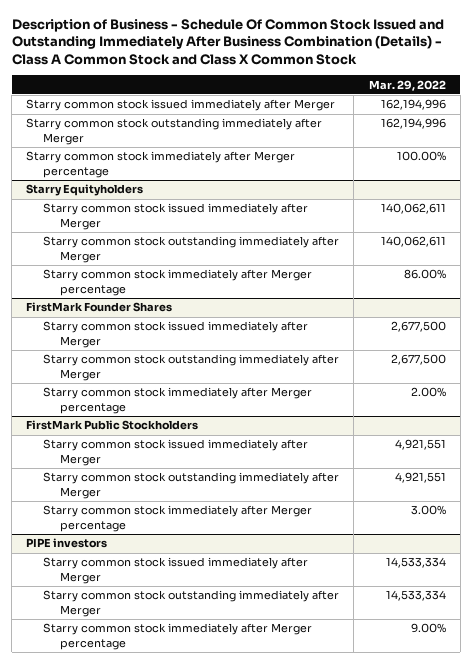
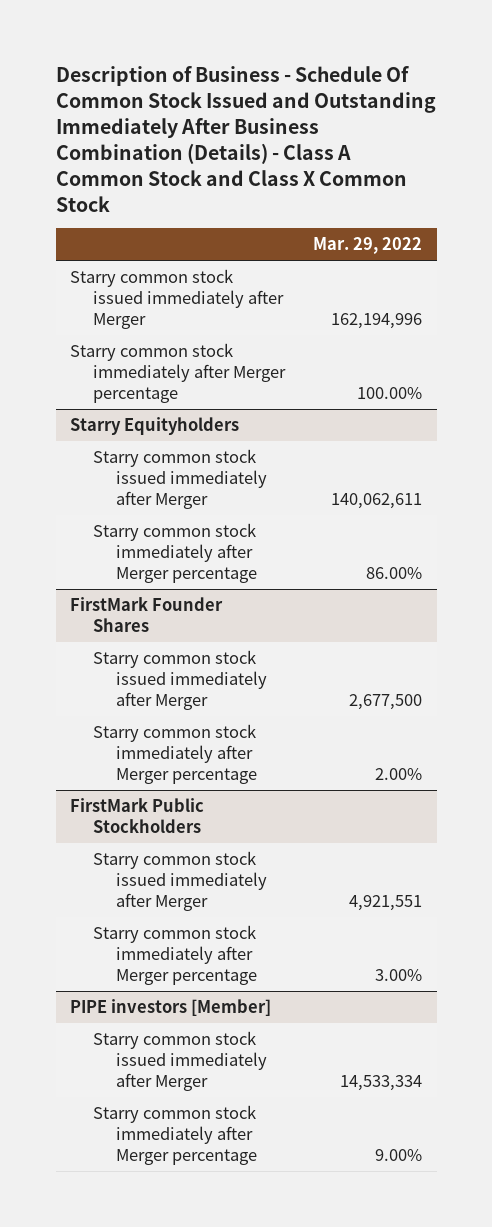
[26,118,323,145] Starry common stock outstanding immediately after Merger -> none
[43,236,340,263] Starry common stock outstanding immediately after Merger -> none
[43,354,340,381] Starry common stock outstanding immediately after Merger -> none
[43,472,340,499] Starry common stock outstanding immediately after Merger -> none
[26,538,108,549] PIPE investors -> [69,999,271,1017] PIPE investors [Member]
[43,590,340,617] Starry common stock outstanding immediately after Merger -> none

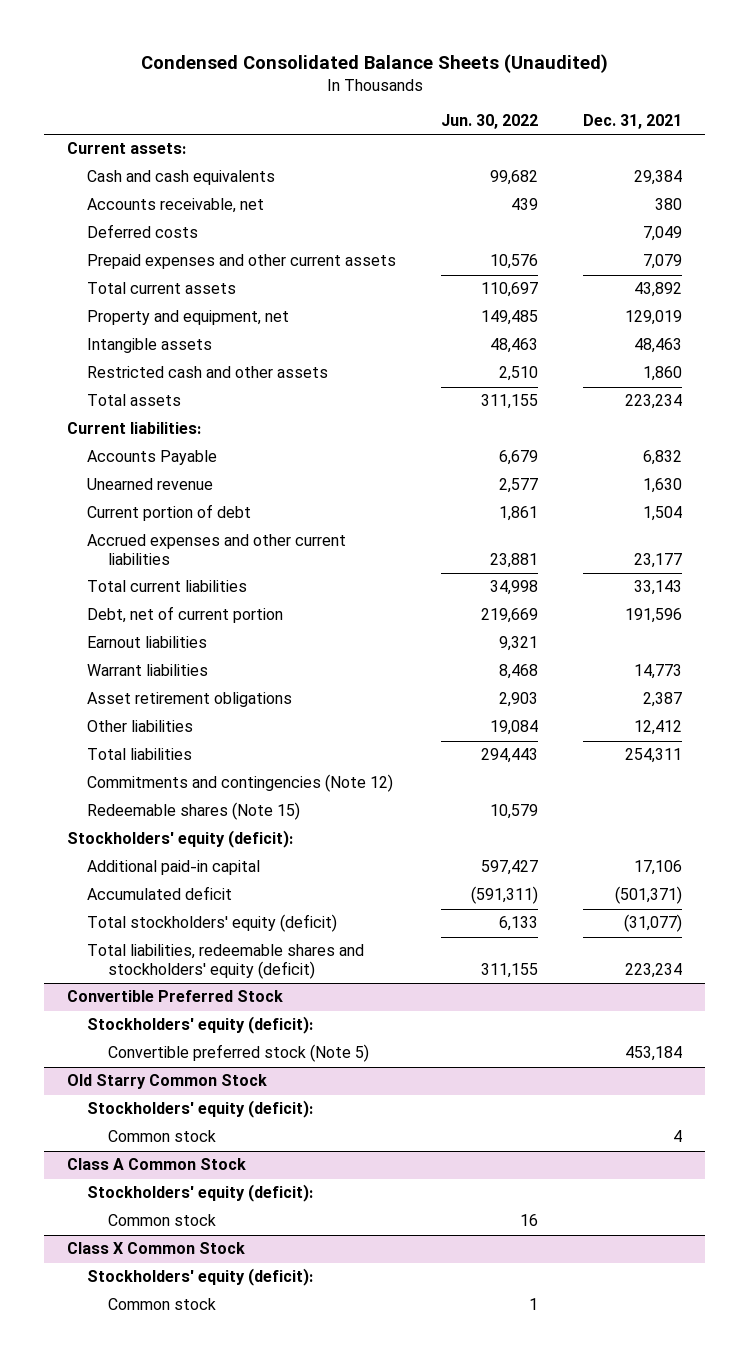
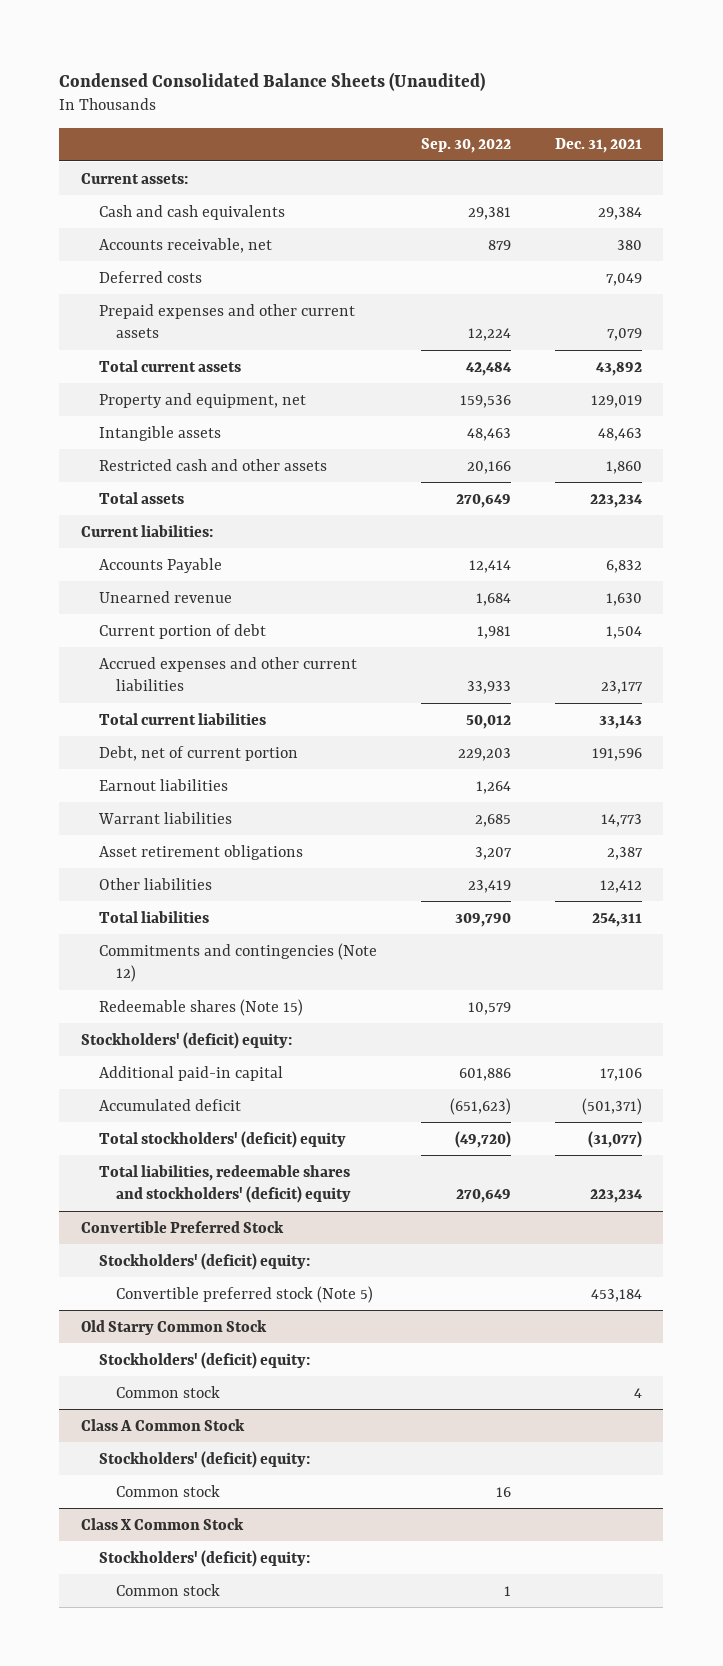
[441,114,539,130] Jun. 30, 2022 -> none
none -> [420,138,511,154] Sep. 30, 2022
[66,830,293,849] Stockholders' equity (deficit): -> [81,1031,293,1049] Stockholders' (deficit) equity:
[87,914,338,933] Total stockholders' equity (deficit) -> [98,1130,346,1148] Total stockholders' (deficit) equity
[87,944,365,980] Total liabilities, redeemable shares and stockholders' equity (deficit) -> [98,1164,352,1204] Total liabilities, redeemable shares and stockholders' (deficit) equity
[87,1016,314,1035] Stockholders' equity (deficit): -> [98,1252,310,1270] Stockholders' (deficit) equity:
[87,1100,314,1119] Stockholders' equity (deficit): -> [98,1351,310,1369] Stockholders' (deficit) equity:
[87,1184,314,1203] Stockholders' equity (deficit): -> [98,1450,310,1468] Stockholders' (deficit) equity:
[87,1268,314,1287] Stockholders' equity (deficit): -> [98,1549,310,1567] Stockholders' (deficit) equity:

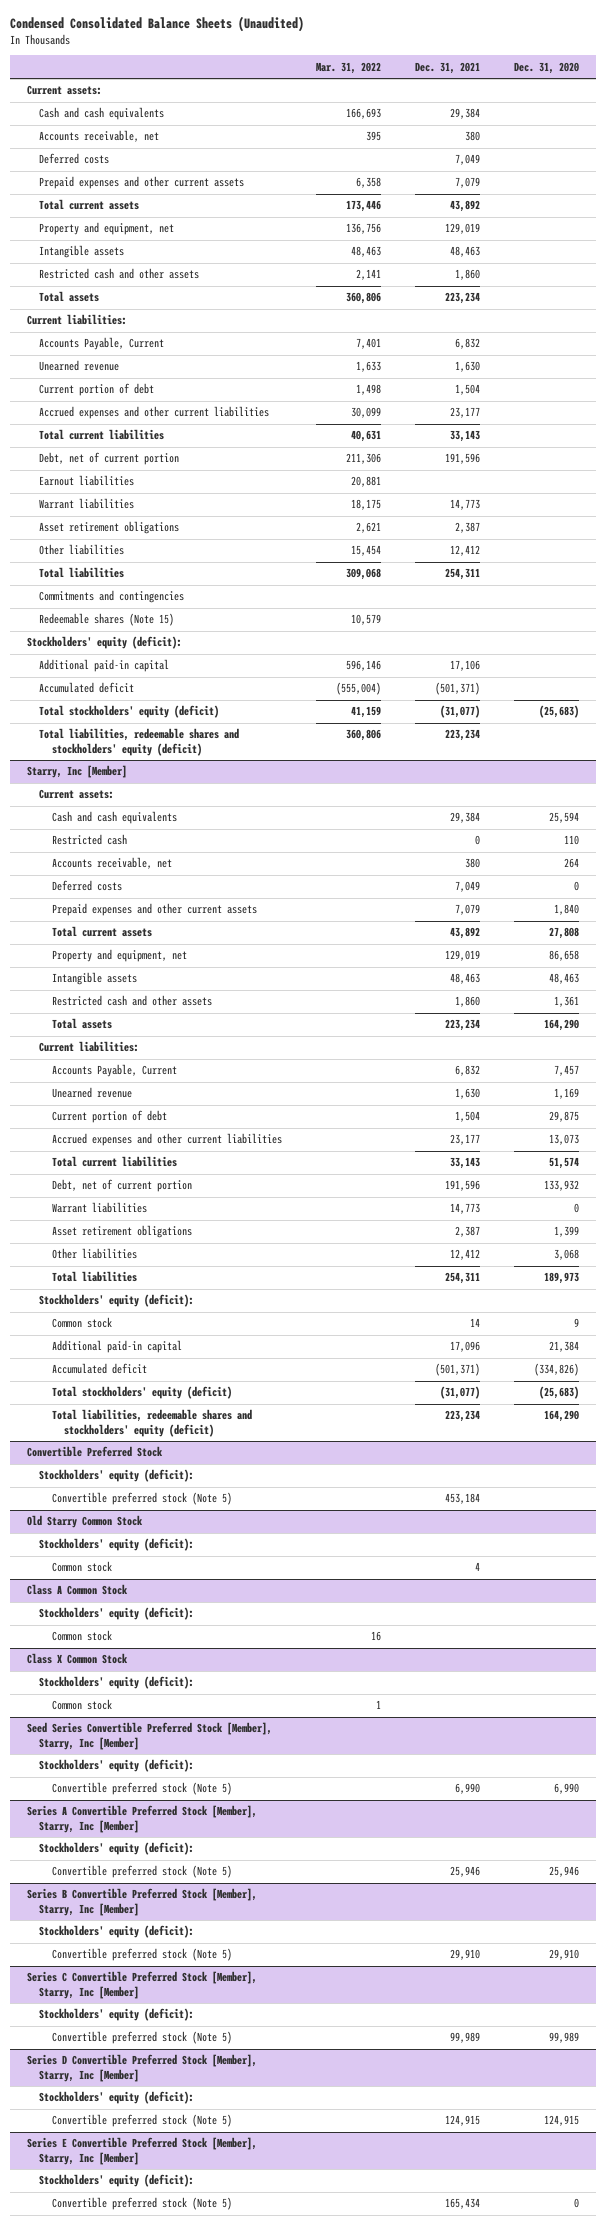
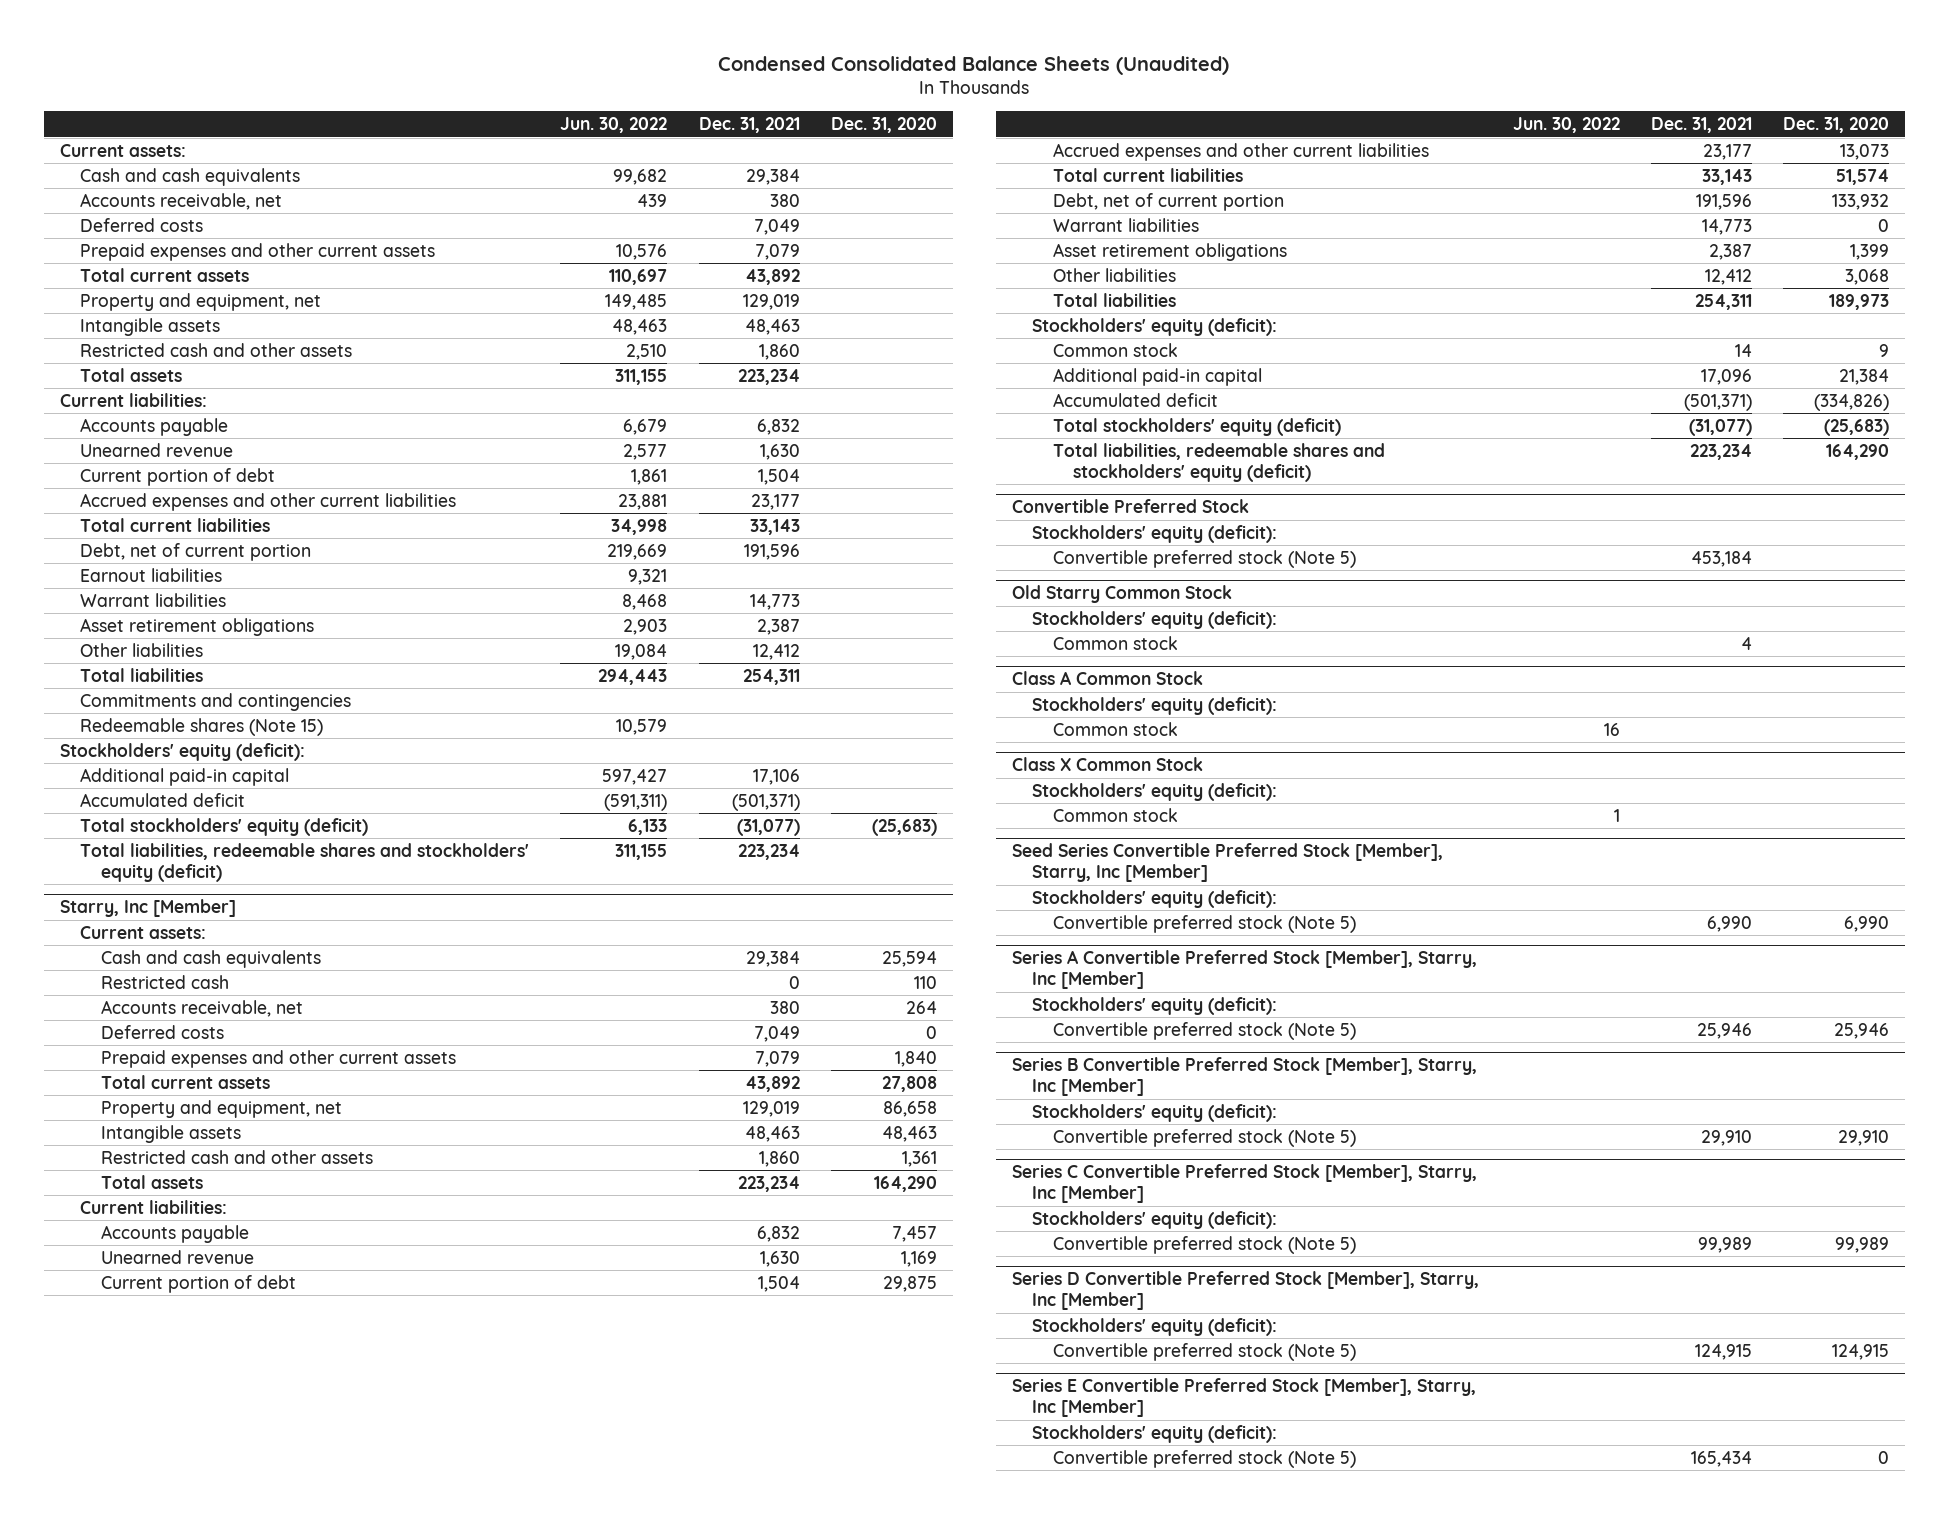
[315,61,381,74] Mar. 31, 2022 -> none
none -> [560,117,668,134] Jun. 30, 2022
[39,337,165,351] Accounts Payable, Current -> [80,417,229,436] Accounts payable
[51,1064,177,1078] Accounts Payable, Current -> [100,1224,249,1243] Accounts payable

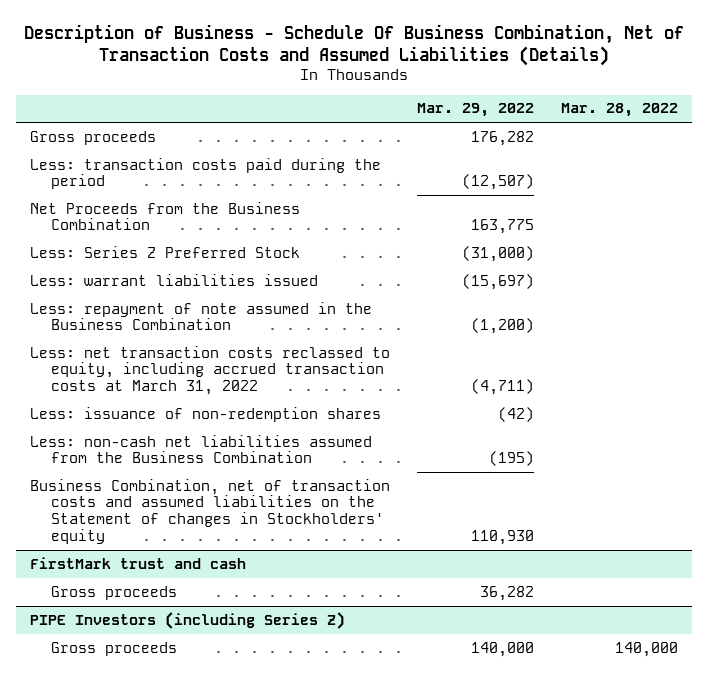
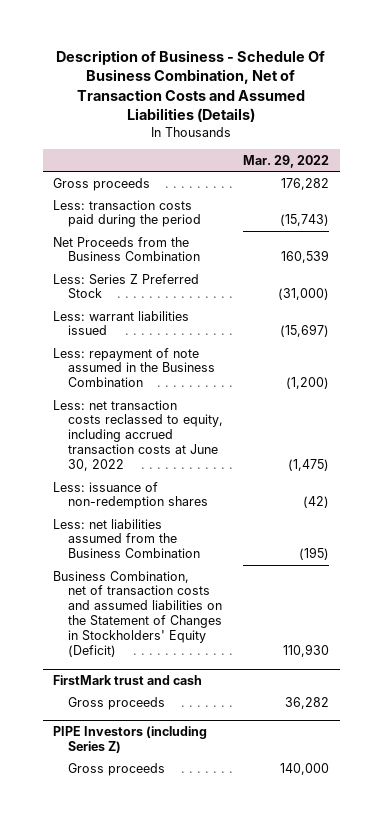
[561,103,679,118] Mar. 28, 2022 -> none
[462,174,535,191] (12,507) -> [280,214,330,227] (15,743)
[471,219,535,235] 163,775 -> [281,250,330,264] 160,539
[29,345,390,396] Less: net transaction costs reclassed to equity, including accrued transaction costs at March 31, 2022 -> [52,399,224,472] Less: net transaction costs reclassed to equity, including accrued transaction costs at June 30, 2022
[471,379,535,396] (4,711) -> [288,459,330,472] (1,475)
[29,434,372,464] Less: non-cash net liabilities assumed from the Business Combination -> [52,518,201,559] Less: net liabilities assumed from the Business Combination
[29,478,390,544] Business Combination, net of transaction costs and assumed liabilities on the Statement of changes in Stockholders' equity -> [52,570,223,658] Business Combination, net of transaction costs and assumed liabilities on the Statement of Changes in Stockholders' Equity (Deficit)

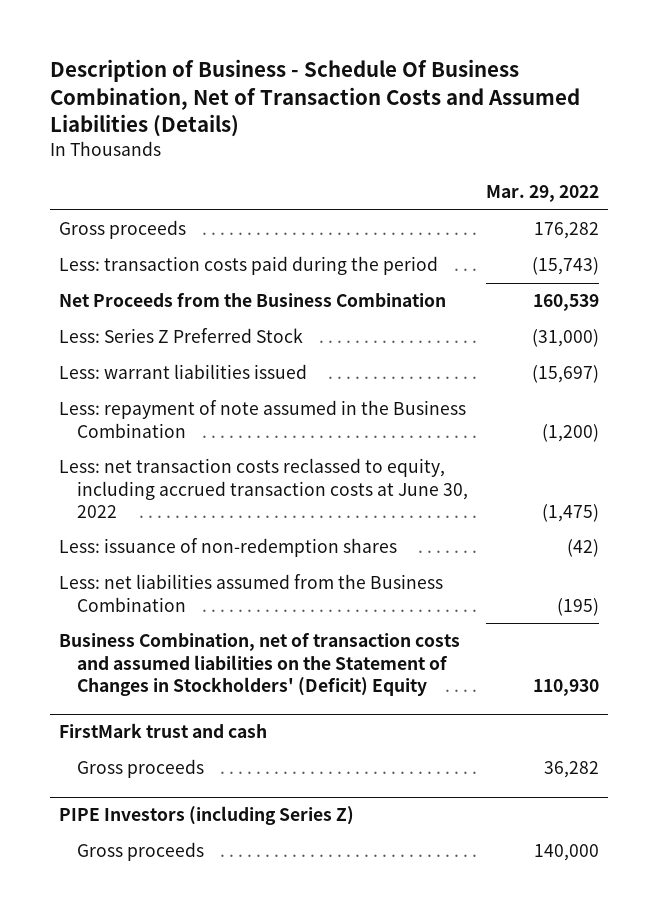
[52,570,223,658] Business Combination, net of transaction costs and assumed liabilities on the Statement of Changes in Stockholders' Equity (Deficit) -> [59,632,461,696] Business Combination, net of transaction costs and assumed liabilities on the Statement of Changes in Stockholders' (Deficit) Equity

